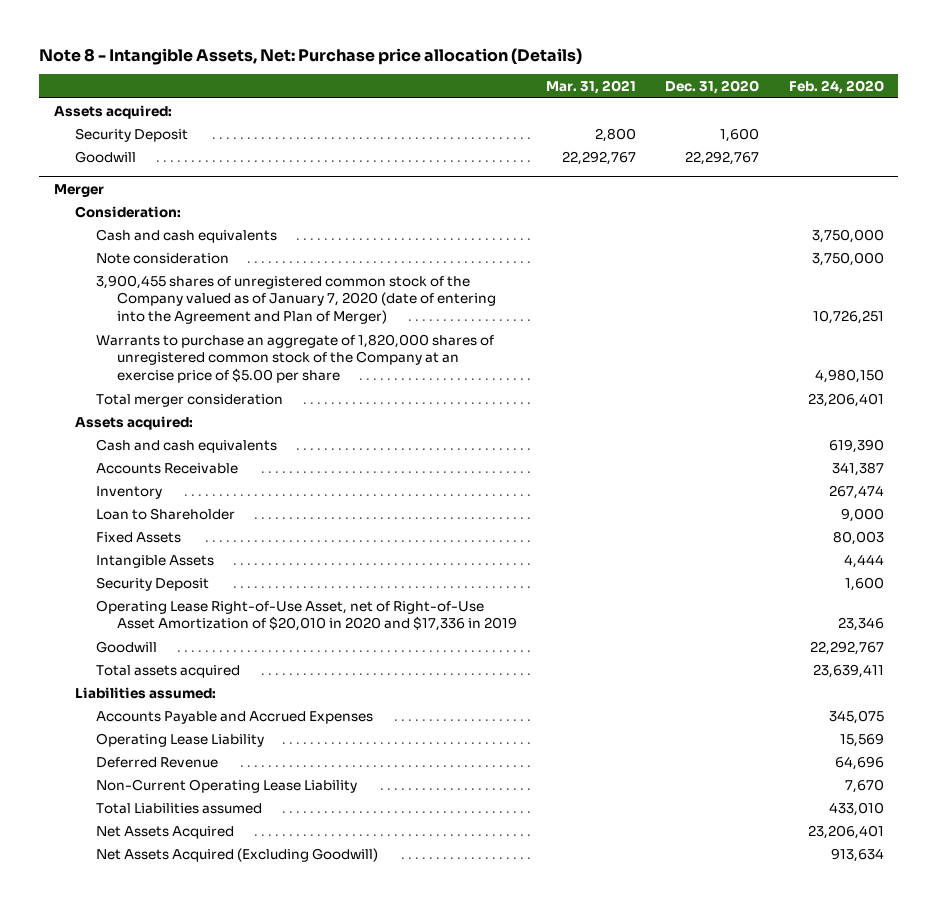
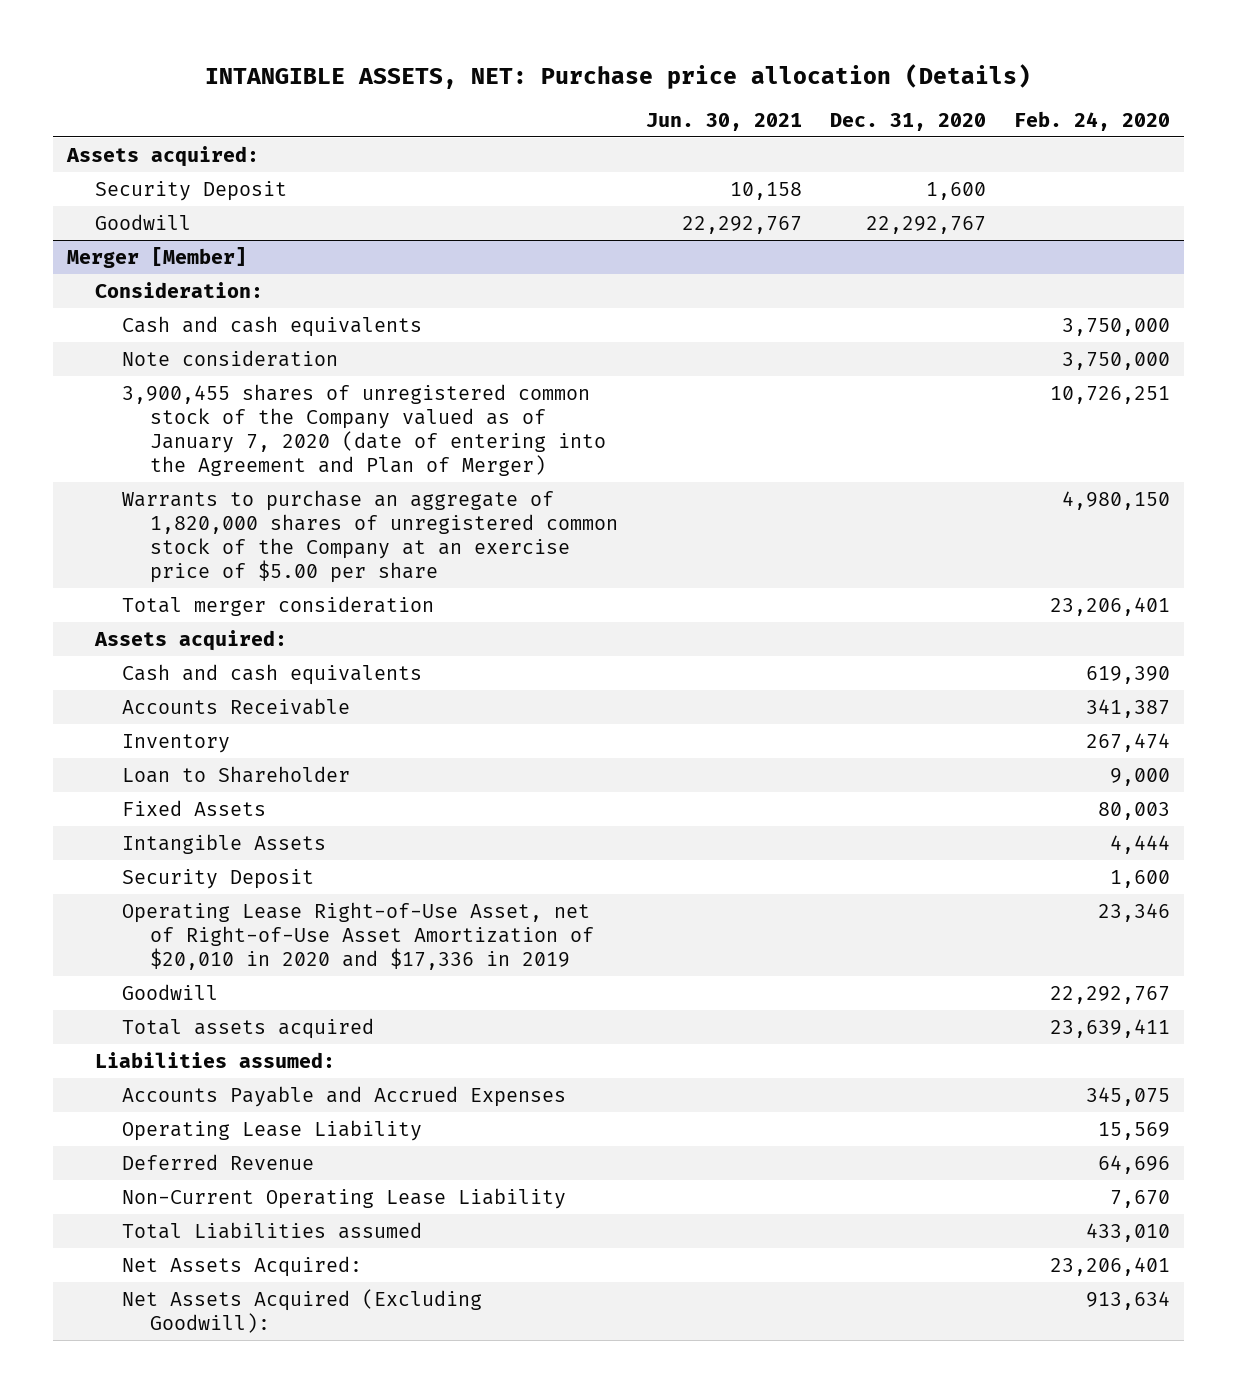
[39,47,583,65] Note 8 - Intangible Assets, Net: Purchase price allocation (Details) -> [205,63,1032,89] INTANGIBLE ASSETS, NET: Purchase price allocation (Details)
[545,80,636,95] Mar. 31, 2021 -> none
none -> [645,112,802,131] Jun. 30, 2021
[53,183,104,197] Merger -> [67,246,248,268] Merger [Member]
[95,825,234,839] Net Assets Acquired -> [122,1255,363,1277] Net Assets Acquired:
[95,847,378,862] Net Assets Acquired (Excluding Goodwill) -> [122,1288,483,1333] Net Assets Acquired (Excluding Goodwill):

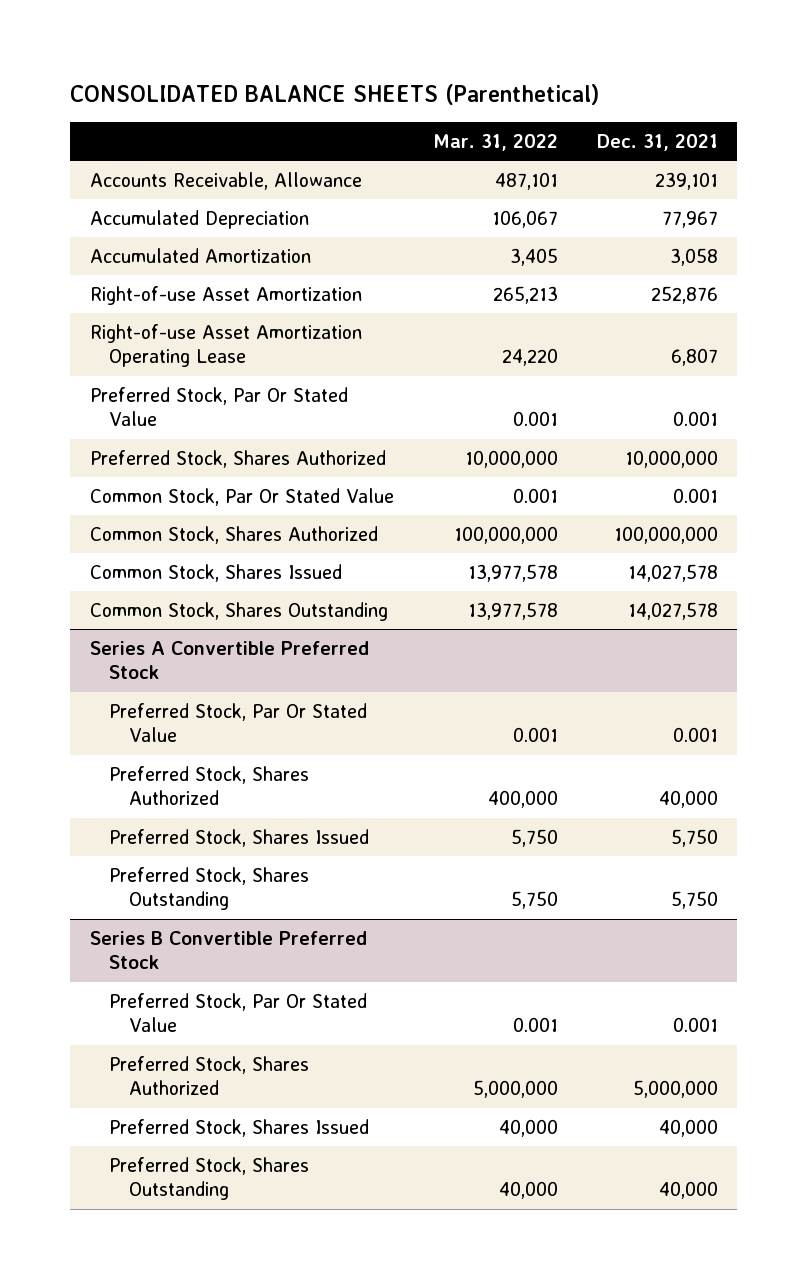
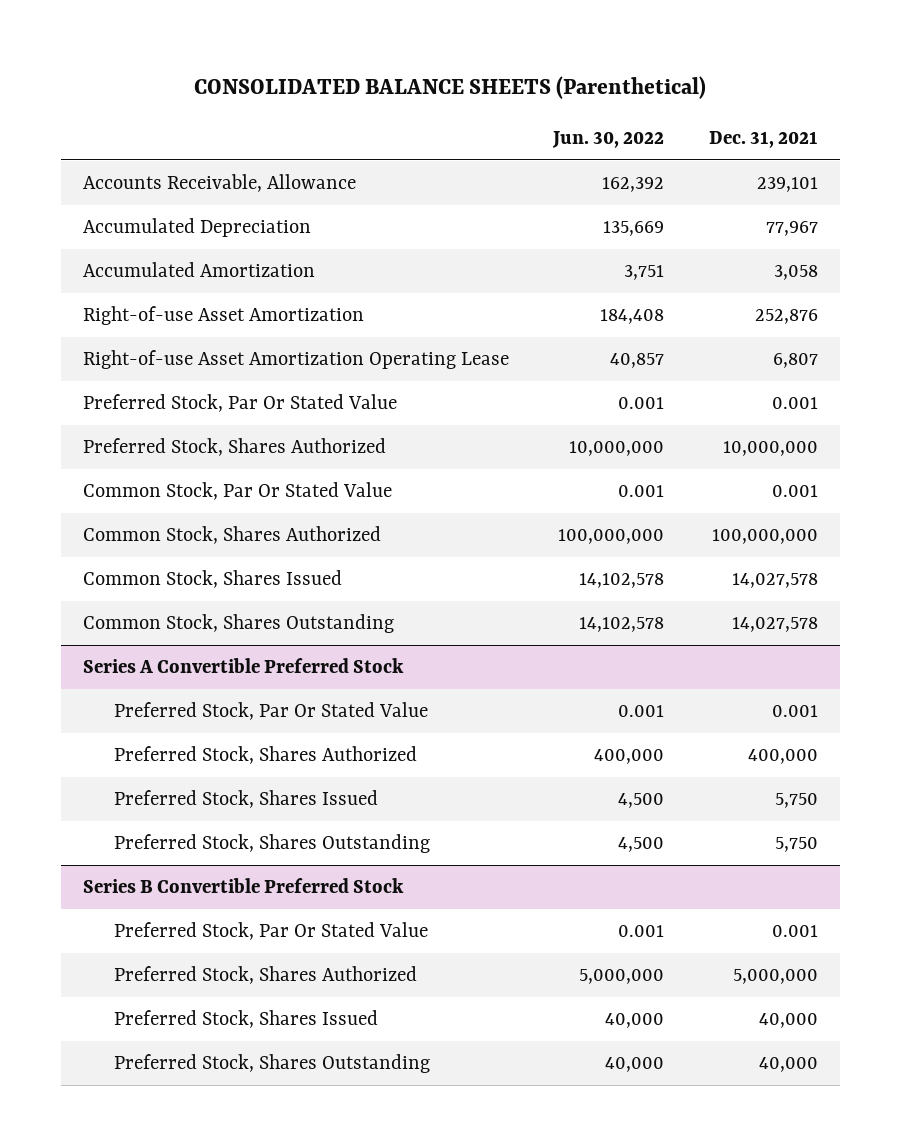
[432,133,558,151] Mar. 31, 2022 -> none
none -> [552,130,665,148] Jun. 30, 2022
[658,790,718,809] 40,000 -> [747,749,818,765] 400,000

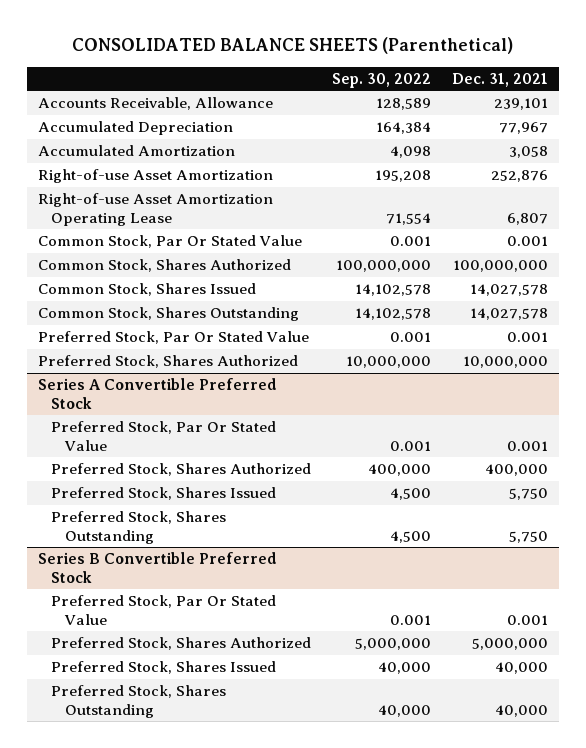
[552,130,665,148] Jun. 30, 2022 -> none
none -> [332,72,432,88] Sep. 30, 2022
[83,394,398,413] Preferred Stock, Par Or Stated Value -> [37,331,309,345] Preferred Stock, Par Or Stated Value
[83,438,387,457] Preferred Stock, Shares Authorized -> [37,355,298,369] Preferred Stock, Shares Authorized

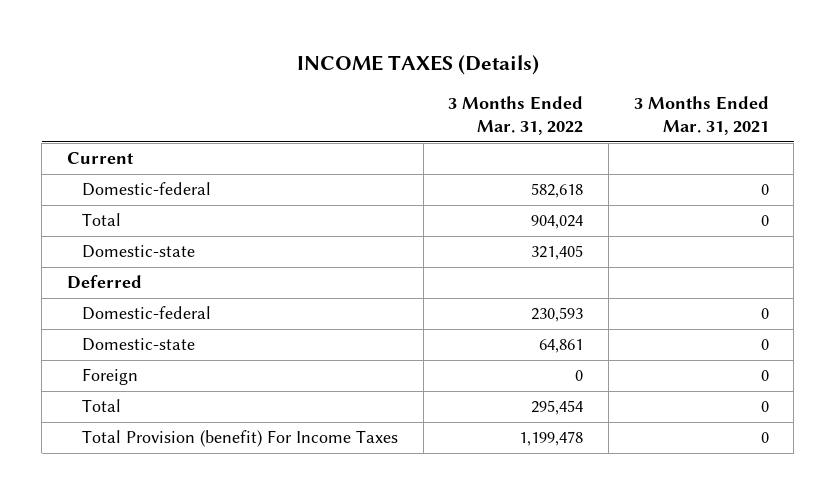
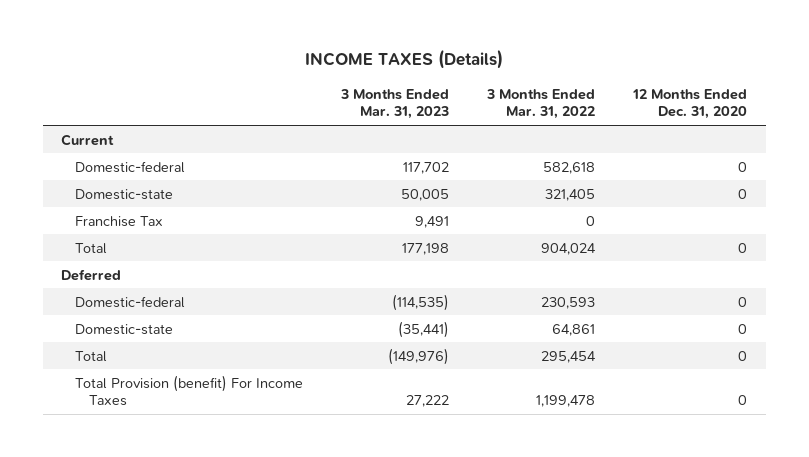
[633,95,769,136] 3 Months Ended Mar. 31, 2021 -> none
none -> [340,88,450,120] 3 Months Ended Mar. 31, 2023
none -> [632,88,748,120] 12 Months Ended Dec. 31, 2020
none -> [75,215,164,227] Franchise Tax
[81,213,121,227] Total -> [75,242,108,254] Total
[81,368,138,386] Foreign -> none

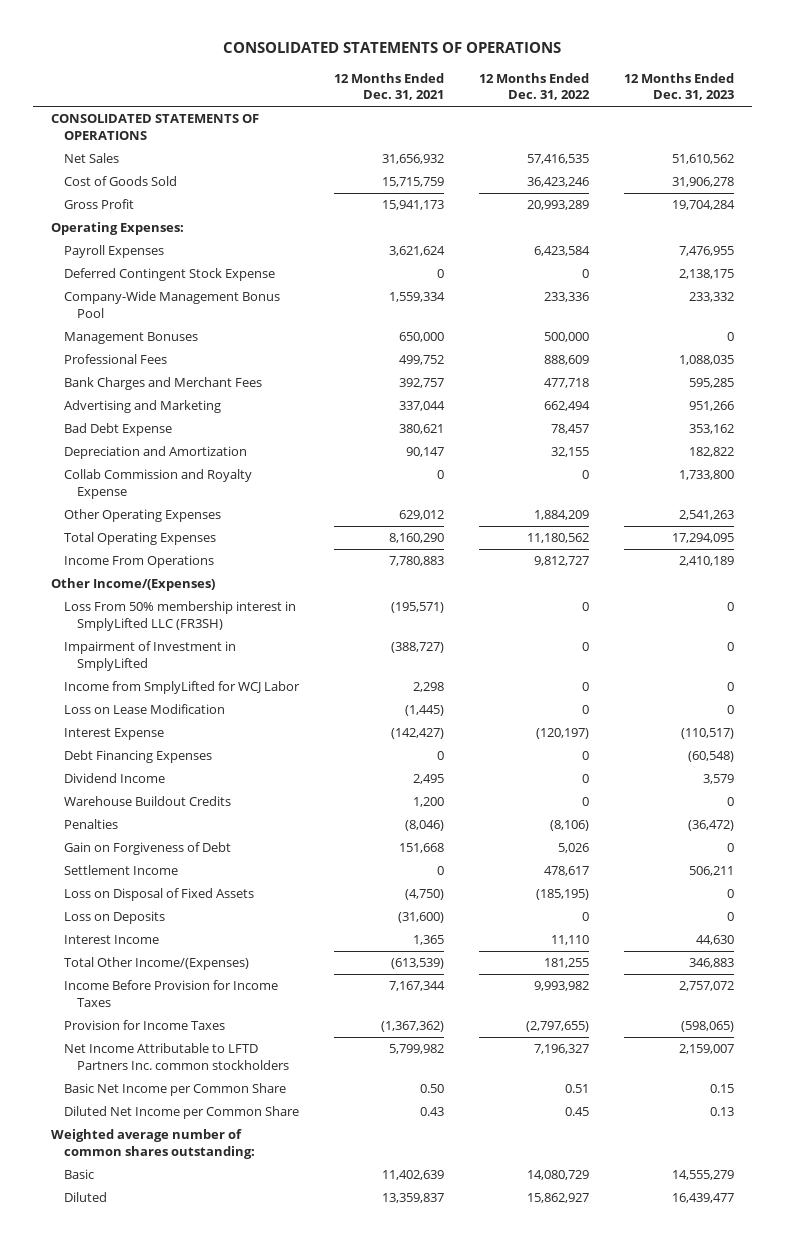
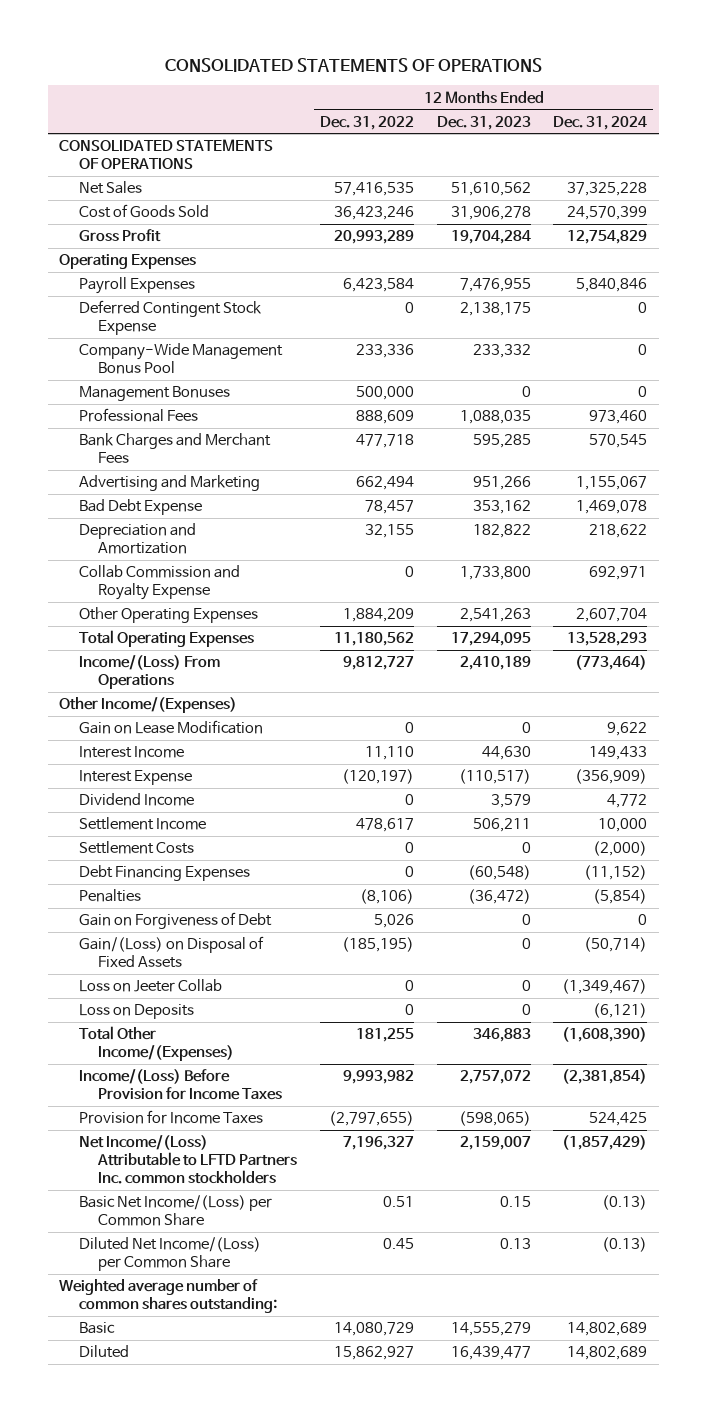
[334,72,445,101] 12 Months Ended Dec. 31, 2021 -> none
none -> [553,115,648,130] Dec. 31, 2024
[50,222,184,236] Operating Expenses: -> [58,254,196,270] Operating Expenses
[63,555,214,569] Income From Operations -> [78,655,220,690] Income/(Loss) From Operations
[63,601,296,631] Loss From 50% membership interest in SmplyLifted LLC (FR3SH) -> none
[63,641,236,671] Impairment of Investment in SmplyLifted -> none
[63,681,300,695] Income from SmplyLifted for WCJ Labor -> none
[63,704,225,715] Loss on Lease Modification -> [78,720,263,735] Gain on Lease Modification
[63,935,159,945] Interest Income -> [78,746,184,759] Interest Income
[63,796,231,807] Warehouse Buildout Credits -> none
[63,865,178,876] Settlement Income -> [78,817,206,831] Settlement Income
none -> [78,841,194,855] Settlement Costs
[63,750,212,764] Debt Financing Expenses -> [78,865,250,882] Debt Financing Expenses
[63,888,254,902] Loss on Disposal of Fixed Assets -> [78,936,264,969] Gain/(Loss) on Disposal of Fixed Assets
none -> [78,979,222,993] Loss on Jeeter Collab
[63,980,278,1007] Income Before Provision for Income Taxes -> [78,1069,283,1101] Income/(Loss) Before Provision for Income Taxes
[63,1043,290,1070] Net Income Attributable to LFTD Partners Inc. common stockholders -> [78,1135,298,1185] Net Income/(Loss) Attributable to LFTD Partners Inc. common stockholders
[63,1083,286,1097] Basic Net Income per Common Share -> [78,1195,272,1227] Basic Net Income/(Loss) per Common Share
[63,1106,299,1120] Diluted Net Income per Common Share -> [78,1237,261,1272] Diluted Net Income/(Loss) per Common Share

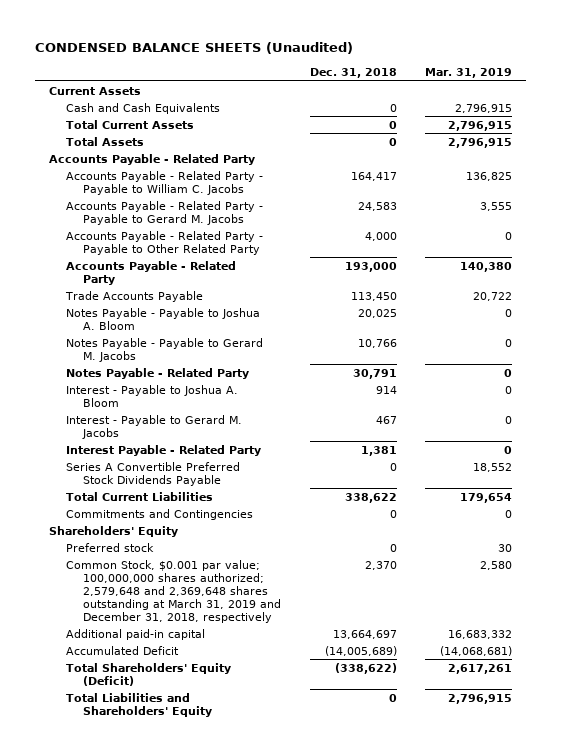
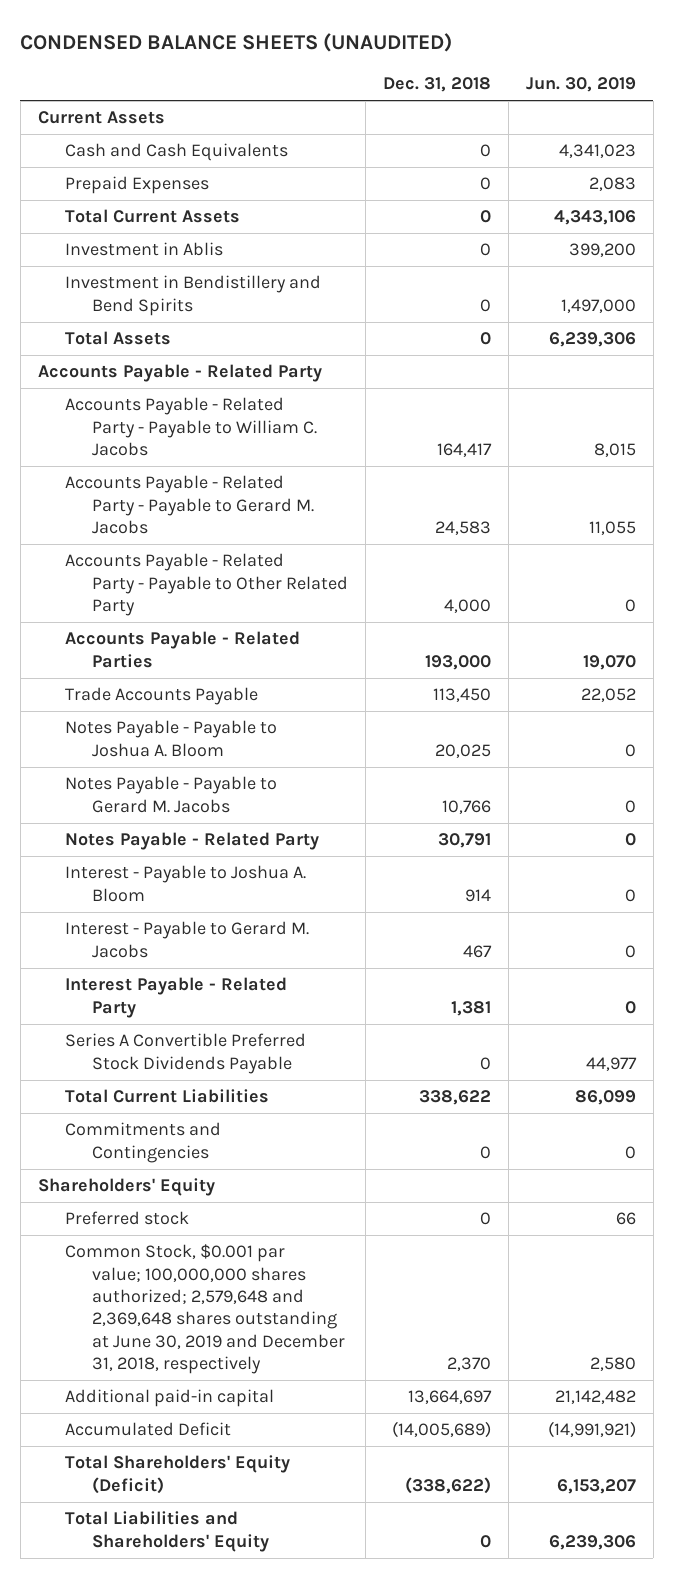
[35,42,354,55] CONDENSED BALANCE SHEETS (Unaudited) -> [20,32,453,52] CONDENSED BALANCE SHEETS (UNAUDITED)
[425,68,513,79] Mar. 31, 2019 -> none
none -> [525,77,636,93] Jun. 30, 2019
none -> [64,176,209,195] Prepaid Expenses
none -> [64,242,223,257] Investment in Ablis
none -> [64,275,321,316] Investment in Bendistillery and Bend Spirits
[66,260,237,285] Accounts Payable - Related Party -> [64,631,300,668] Accounts Payable - Related Parties
[66,559,282,623] Common Stock, $0.001 par value; 100,000,000 shares authorized; 2,579,648 and 2,369,648 shares outstanding at March 31, 2019 and December 31, 2018, respectively -> [64,1244,345,1374] Common Stock, $0.001 par value; 100,000,000 shares authorized; 2,579,648 and 2,369,648 shares outstanding at June 30, 2019 and December 31, 2018, respectively

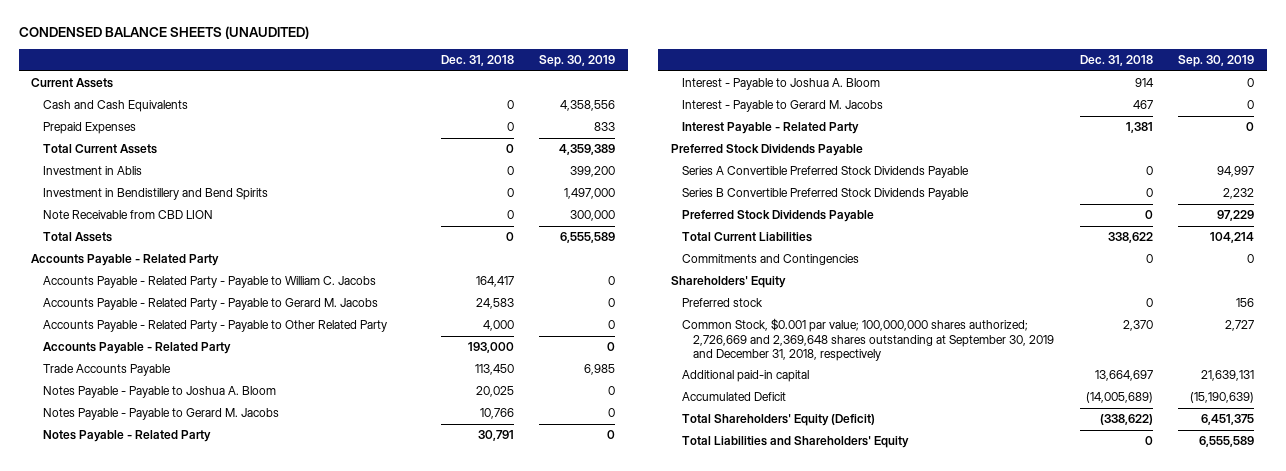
[525,77,636,93] Jun. 30, 2019 -> none
none -> [539,55,616,68] Sep. 30, 2019
none -> [42,210,213,220] Note Receivable from CBD LION
[64,631,300,668] Accounts Payable - Related Parties -> [42,342,231,355] Accounts Payable - Related Party
none -> [670,144,863,157] Preferred Stock Dividends Payable
none -> [681,188,969,201] Series B Convertible Preferred Stock Dividends Payable
none -> [681,210,874,223] Preferred Stock Dividends Payable
[64,1244,345,1374] Common Stock, $0.001 par value; 100,000,000 shares authorized; 2,579,648 and 2,369,648 shares outstanding at June 30, 2019 and December 31, 2018, respectively -> [681,318,1055,361] Common Stock, $0.001 par value; 100,000,000 shares authorized; 2,726,669 and 2,369,648 shares outstanding at September 30, 2019 and December 31, 2018, respectively

